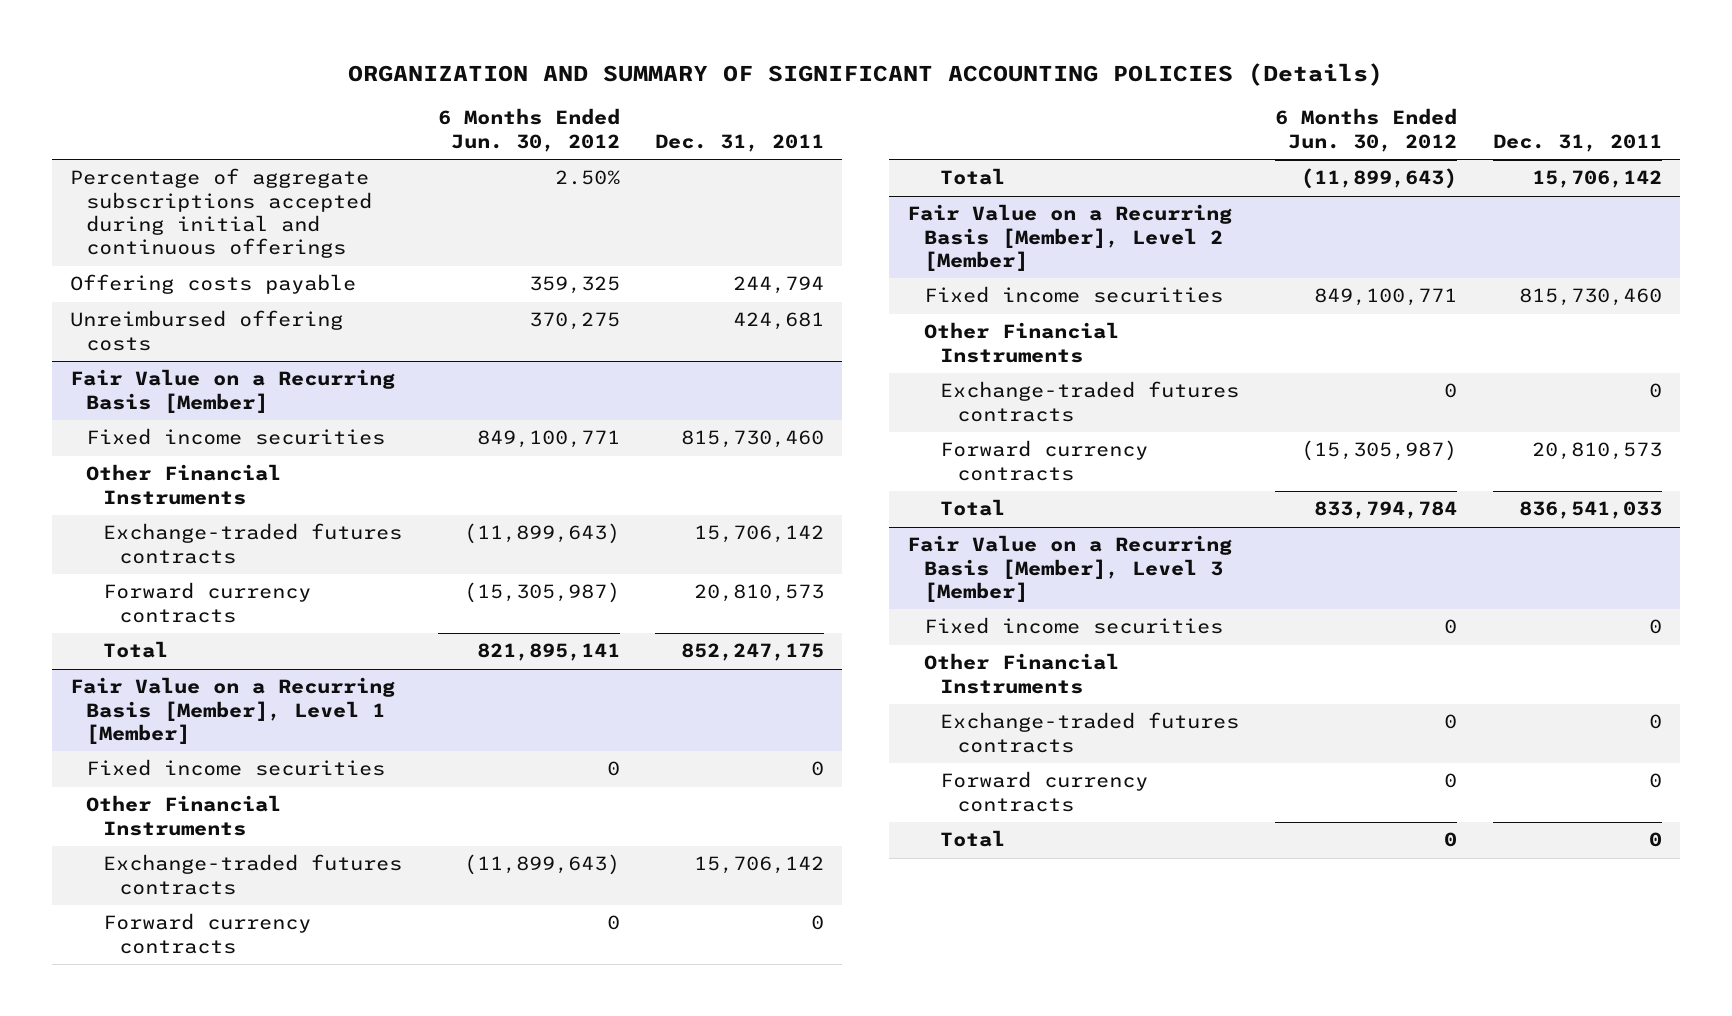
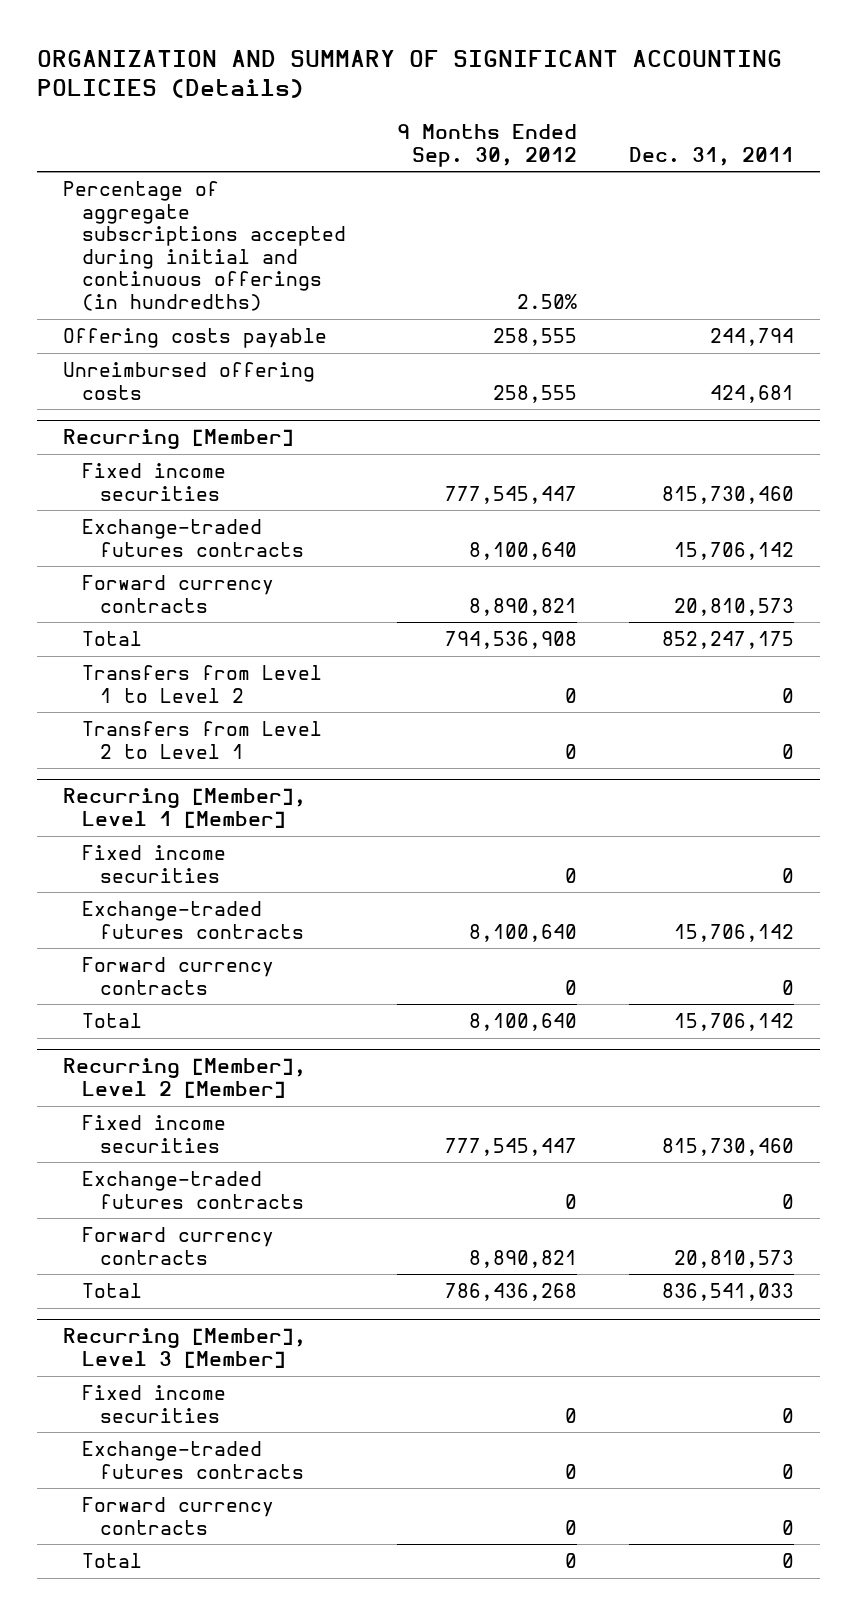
[437,108,620,152] 6 Months Ended Jun. 30, 2012 -> none
none -> [397,124,578,167] 9 Months Ended Sep. 30, 2012
[69,168,373,259] Percentage of aggregate subscriptions accepted during initial and continuous offerings -> [63,181,346,311] Percentage of aggregate subscriptions accepted during initial and continuous offerings (in hundredths)
[69,369,395,413] Fair Value on a Recurring Basis [Member] -> none
none -> [63,429,295,450] Recurring [Member]
[86,464,282,505] Other Financial Instruments -> none
[69,677,395,745] Fair Value on a Recurring Basis [Member], Level 1 [Member] -> none
none -> [81,665,322,703] Transfers from Level 1 to Level 2
none -> [81,721,322,759] Transfers from Level 2 to Level 1
none -> [63,788,307,828] Recurring [Member], Level 1 [Member]
[86,795,282,836] Other Financial Instruments -> none
[907,204,1233,272] Fair Value on a Recurring Basis [Member], Level 2 [Member] -> none
none -> [63,1058,307,1098] Recurring [Member], Level 2 [Member]
[923,322,1119,363] Other Financial Instruments -> none
[907,535,1233,603] Fair Value on a Recurring Basis [Member], Level 3 [Member] -> none
none -> [63,1328,307,1368] Recurring [Member], Level 3 [Member]
[923,653,1119,694] Other Financial Instruments -> none

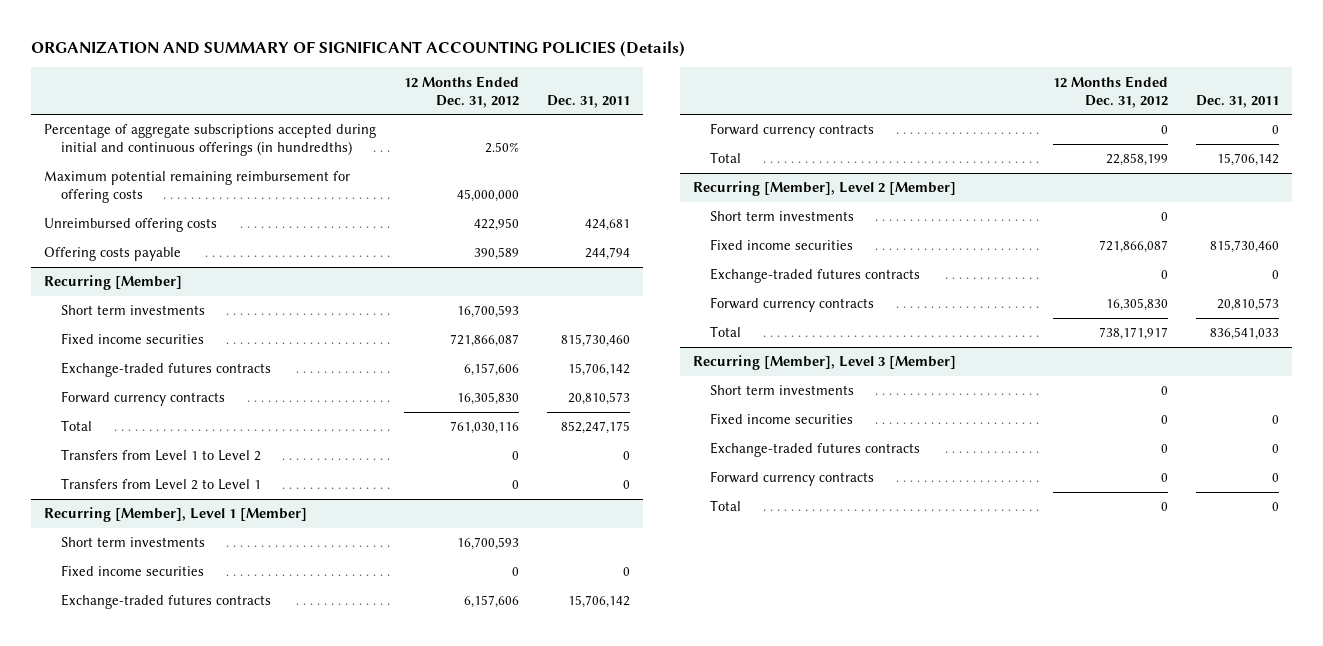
[397,124,578,167] 9 Months Ended Sep. 30, 2012 -> none
none -> [403,75,519,108] 12 Months Ended Dec. 31, 2012
none -> [44,171,351,204] Maximum potential remaining reimbursement for offering costs
[63,328,328,349] Offering costs payable -> [44,247,182,262] Offering costs payable
none -> [61,305,206,316] Short term investments
none -> [61,537,206,548] Short term investments
none -> [710,211,855,222] Short term investments
none -> [710,385,855,396] Short term investments

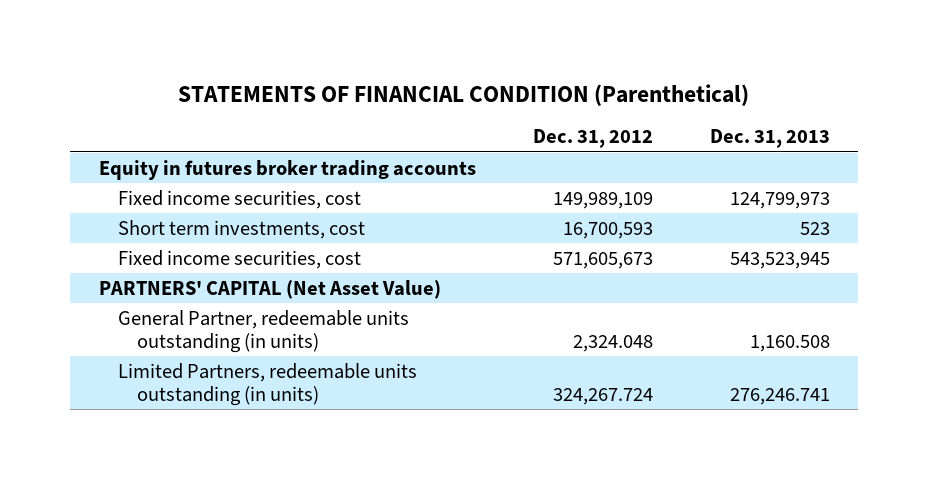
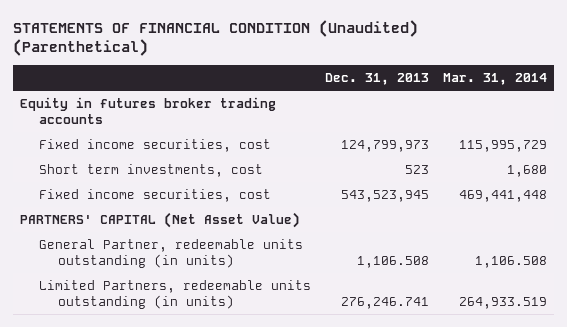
[178,83,750,106] STATEMENTS OF FINANCIAL CONDITION (Parenthetical) -> [13,19,419,57] STATEMENTS OF FINANCIAL CONDITION (Unaudited) (Parenthetical)
[532,129,653,149] Dec. 31, 2012 -> none
none -> [442,72,547,85] Mar. 31, 2014
[749,334,830,352] 1,160.508 -> [356,255,429,268] 1,106.508

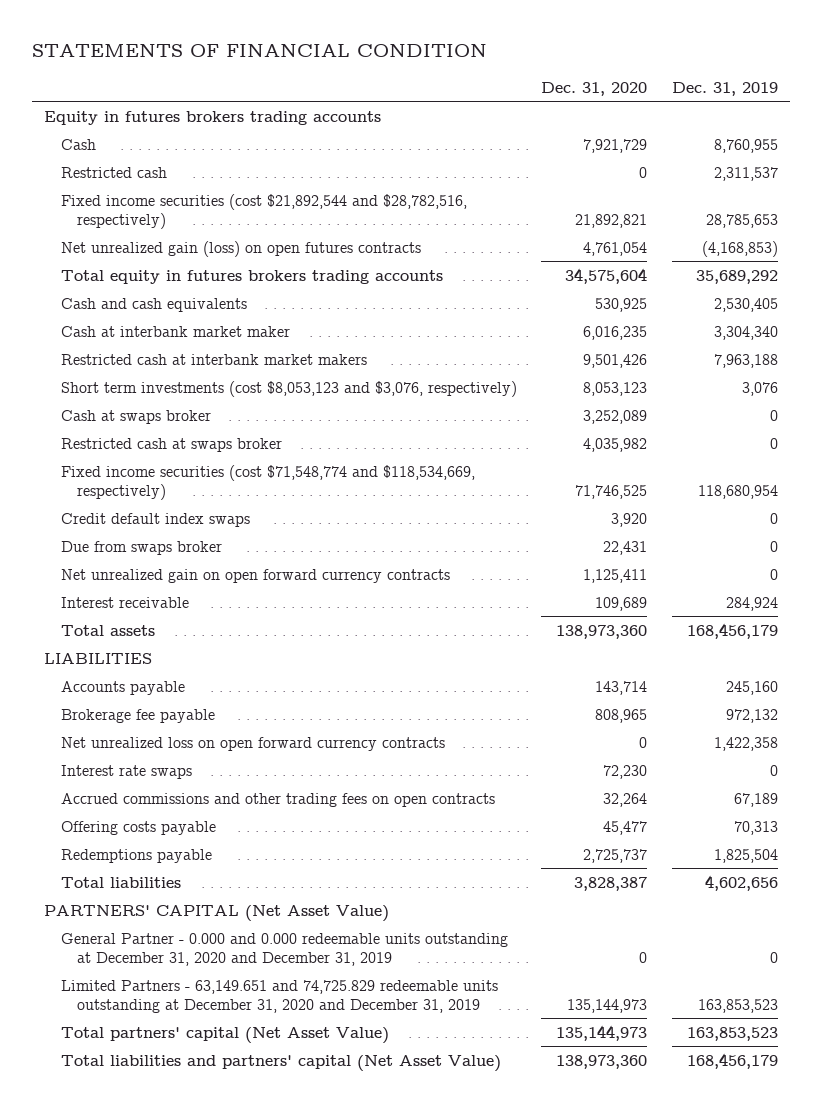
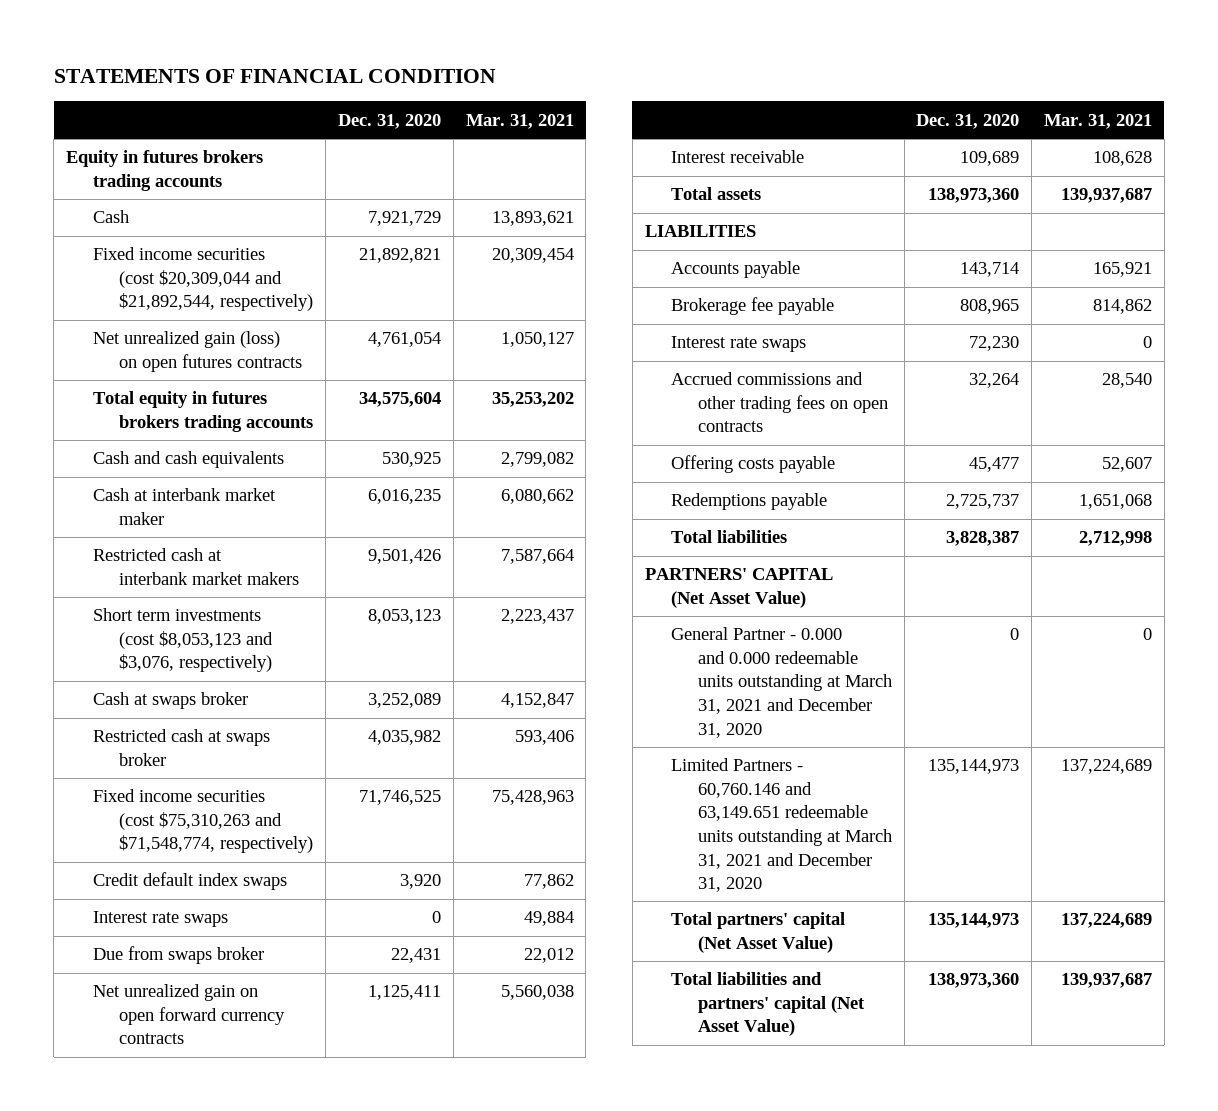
[671,81,778,96] Dec. 31, 2019 -> none
none -> [465,113,574,129] Mar. 31, 2021
[60,166,167,178] Restricted cash -> none
[60,193,467,229] Fixed income securities (cost $21,892,544 and $28,782,516, respectively) -> [92,247,314,312] Fixed income securities (cost $20,309,044 and $21,892,544, respectively)
[60,464,475,500] Fixed income securities (cost $71,548,774 and $118,534,669, respectively) -> [92,789,314,854] Fixed income securities (cost $75,310,263 and $71,548,774, respectively)
none -> [92,911,228,928] Interest rate swaps
[60,736,445,751] Net unrealized loss on open forward currency contracts -> none
[60,932,508,966] General Partner - 0.000 and 0.000 redeemable units outstanding at December 31, 2020 and December 31, 2019 -> [671,627,892,738] General Partner - 0.000 and 0.000 redeemable units outstanding at March 31, 2021 and December 31, 2020
[60,979,498,1013] Limited Partners - 63,149.651 and 74,725.829 redeemable units outstanding at December 31, 2020 and December 31, 2019 -> [671,758,892,893] Limited Partners - 60,760.146 and 63,149.651 redeemable units outstanding at March 31, 2021 and December 31, 2020

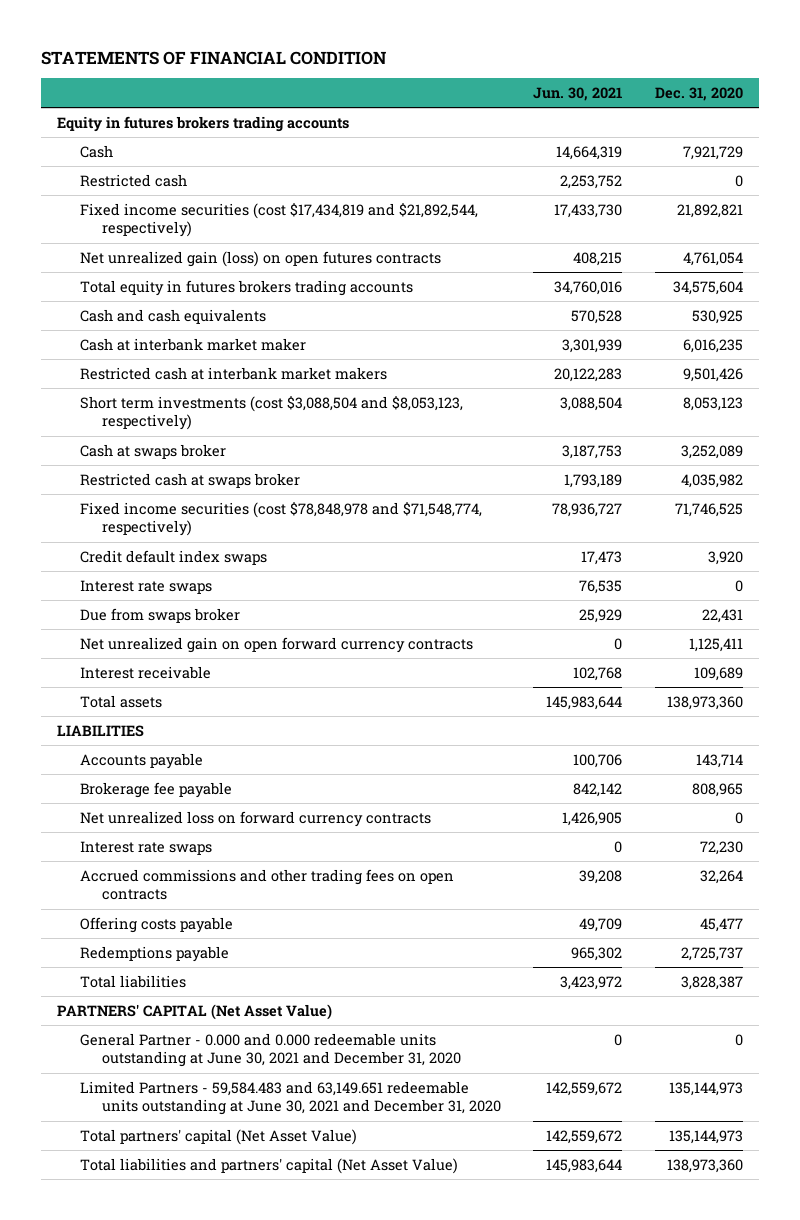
[465,113,574,129] Mar. 31, 2021 -> none
none -> [533,87,623,102] Jun. 30, 2021
none -> [79,173,187,187] Restricted cash
[92,247,314,312] Fixed income securities (cost $20,309,044 and $21,892,544, respectively) -> [79,202,478,238] Fixed income securities (cost $17,434,819 and $21,892,544, respectively)
[92,608,274,673] Short term investments (cost $8,053,123 and $3,076, respectively) -> [79,395,463,431] Short term investments (cost $3,088,504 and $8,053,123, respectively)
[92,789,314,854] Fixed income securities (cost $75,310,263 and $71,548,774, respectively) -> [79,501,482,537] Fixed income securities (cost $78,848,978 and $71,548,774, respectively)
none -> [79,810,431,827] Net unrealized loss on forward currency contracts
[671,627,892,738] General Partner - 0.000 and 0.000 redeemable units outstanding at March 31, 2021 and December 31, 2020 -> [79,1032,461,1068] General Partner - 0.000 and 0.000 redeemable units outstanding at June 30, 2021 and December 31, 2020
[671,758,892,893] Limited Partners - 60,760.146 and 63,149.651 redeemable units outstanding at March 31, 2021 and December 31, 2020 -> [79,1080,501,1116] Limited Partners - 59,584.483 and 63,149.651 redeemable units outstanding at June 30, 2021 and December 31, 2020

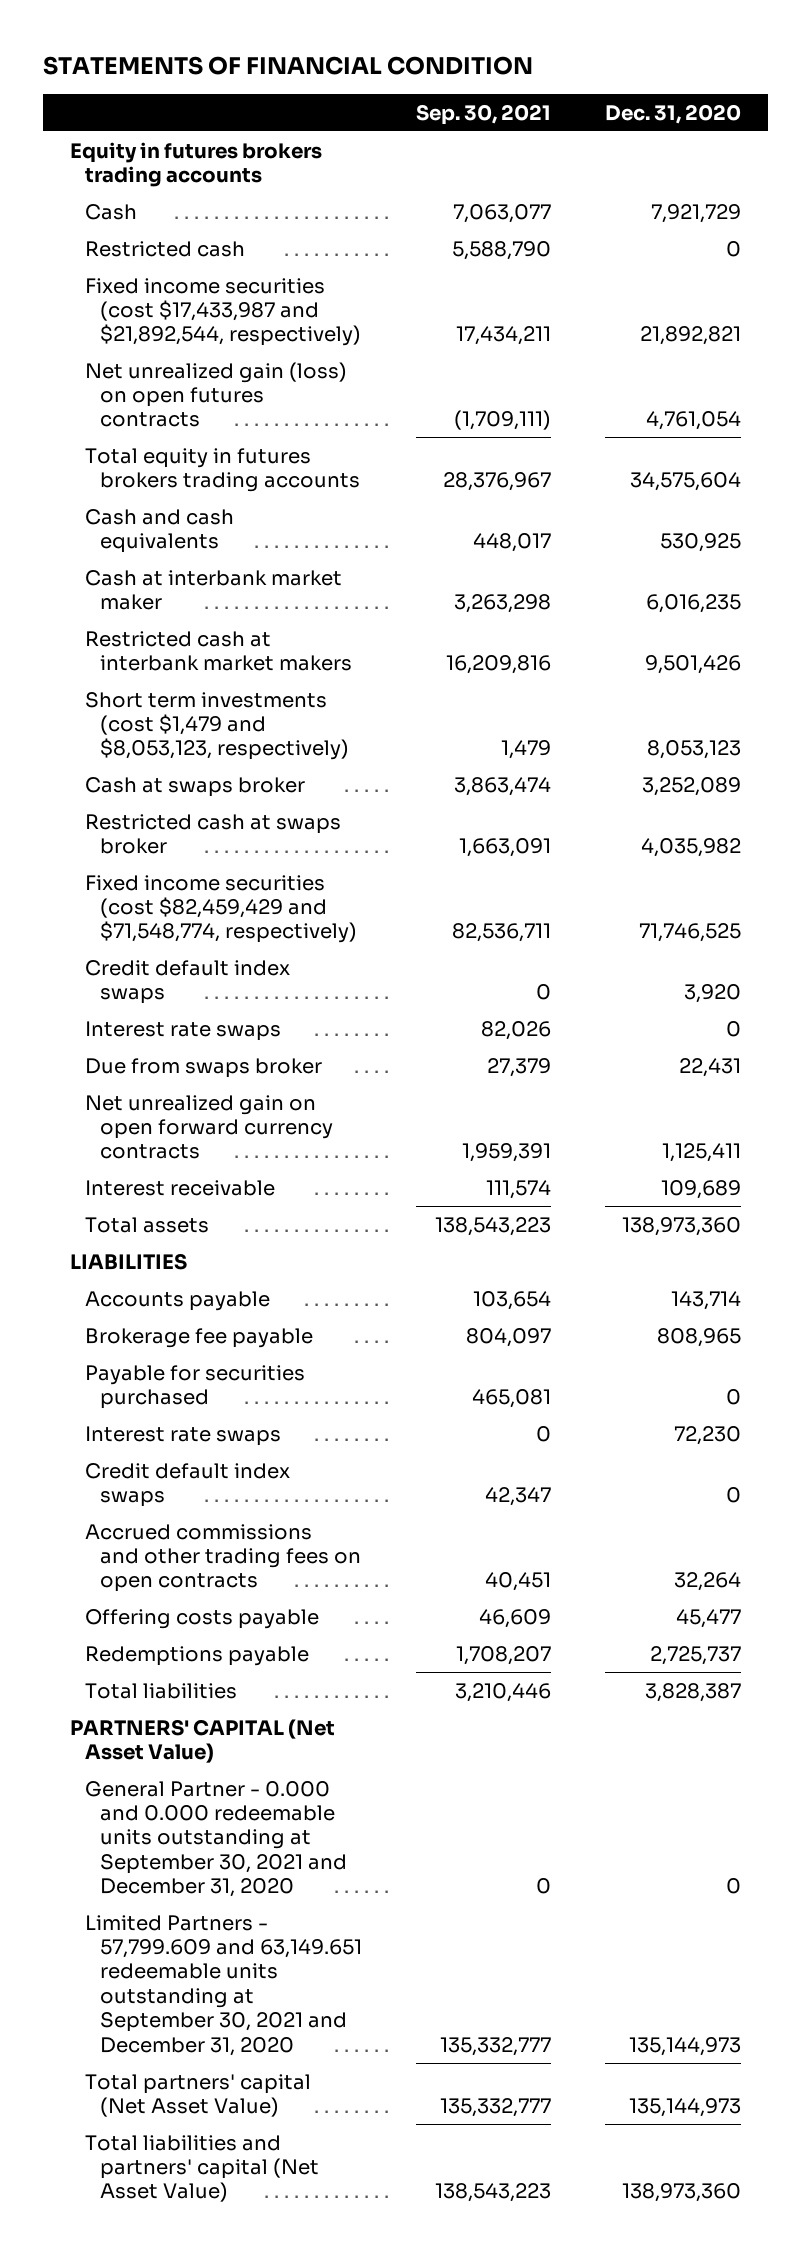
[533,87,623,102] Jun. 30, 2021 -> none
none -> [416,103,552,125] Sep. 30, 2021
[79,202,478,238] Fixed income securities (cost $17,434,819 and $21,892,544, respectively) -> [85,277,362,347] Fixed income securities (cost $17,433,987 and $21,892,544, respectively)
[79,395,463,431] Short term investments (cost $3,088,504 and $8,053,123, respectively) -> [85,691,350,761] Short term investments (cost $1,479 and $8,053,123, respectively)
[79,501,482,537] Fixed income securities (cost $78,848,978 and $71,548,774, respectively) -> [85,874,358,944] Fixed income securities (cost $82,459,429 and $71,548,774, respectively)
[79,810,431,827] Net unrealized loss on forward currency contracts -> none
none -> [85,1364,306,1410] Payable for securities purchased
none -> [85,1462,291,1508] Credit default index swaps
[79,1032,461,1068] General Partner - 0.000 and 0.000 redeemable units outstanding at June 30, 2021 and December 31, 2020 -> [85,1780,348,1898] General Partner - 0.000 and 0.000 redeemable units outstanding at September 30, 2021 and December 31, 2020
[79,1080,501,1116] Limited Partners - 59,584.483 and 63,149.651 redeemable units outstanding at June 30, 2021 and December 31, 2020 -> [85,1914,363,2056] Limited Partners - 57,799.609 and 63,149.651 redeemable units outstanding at September 30, 2021 and December 31, 2020

